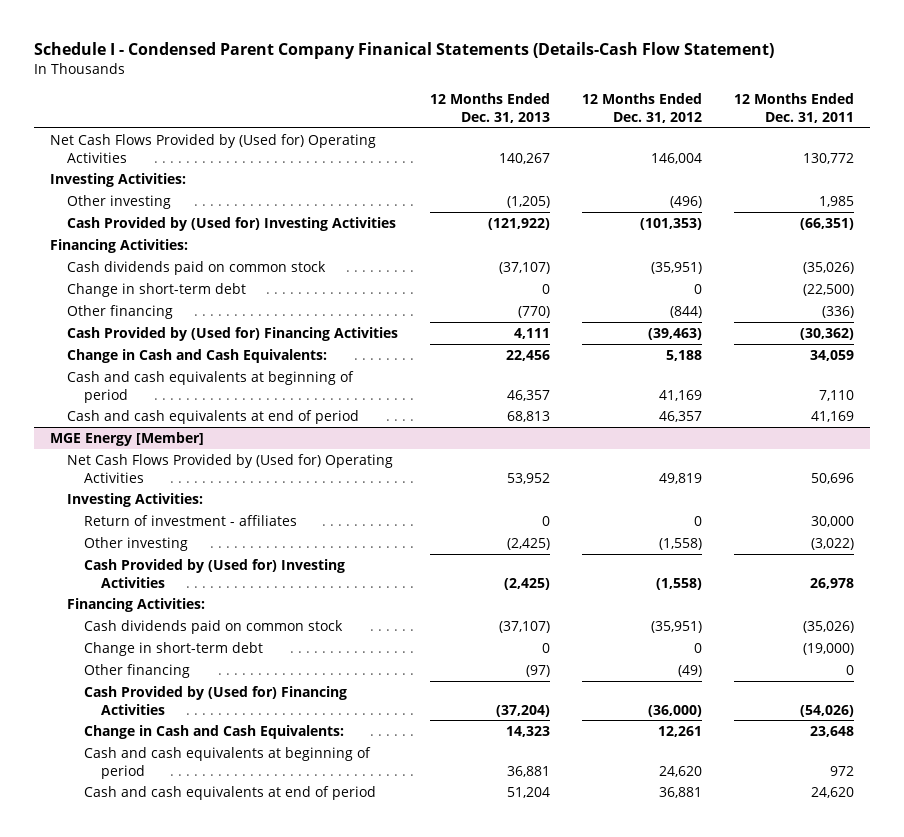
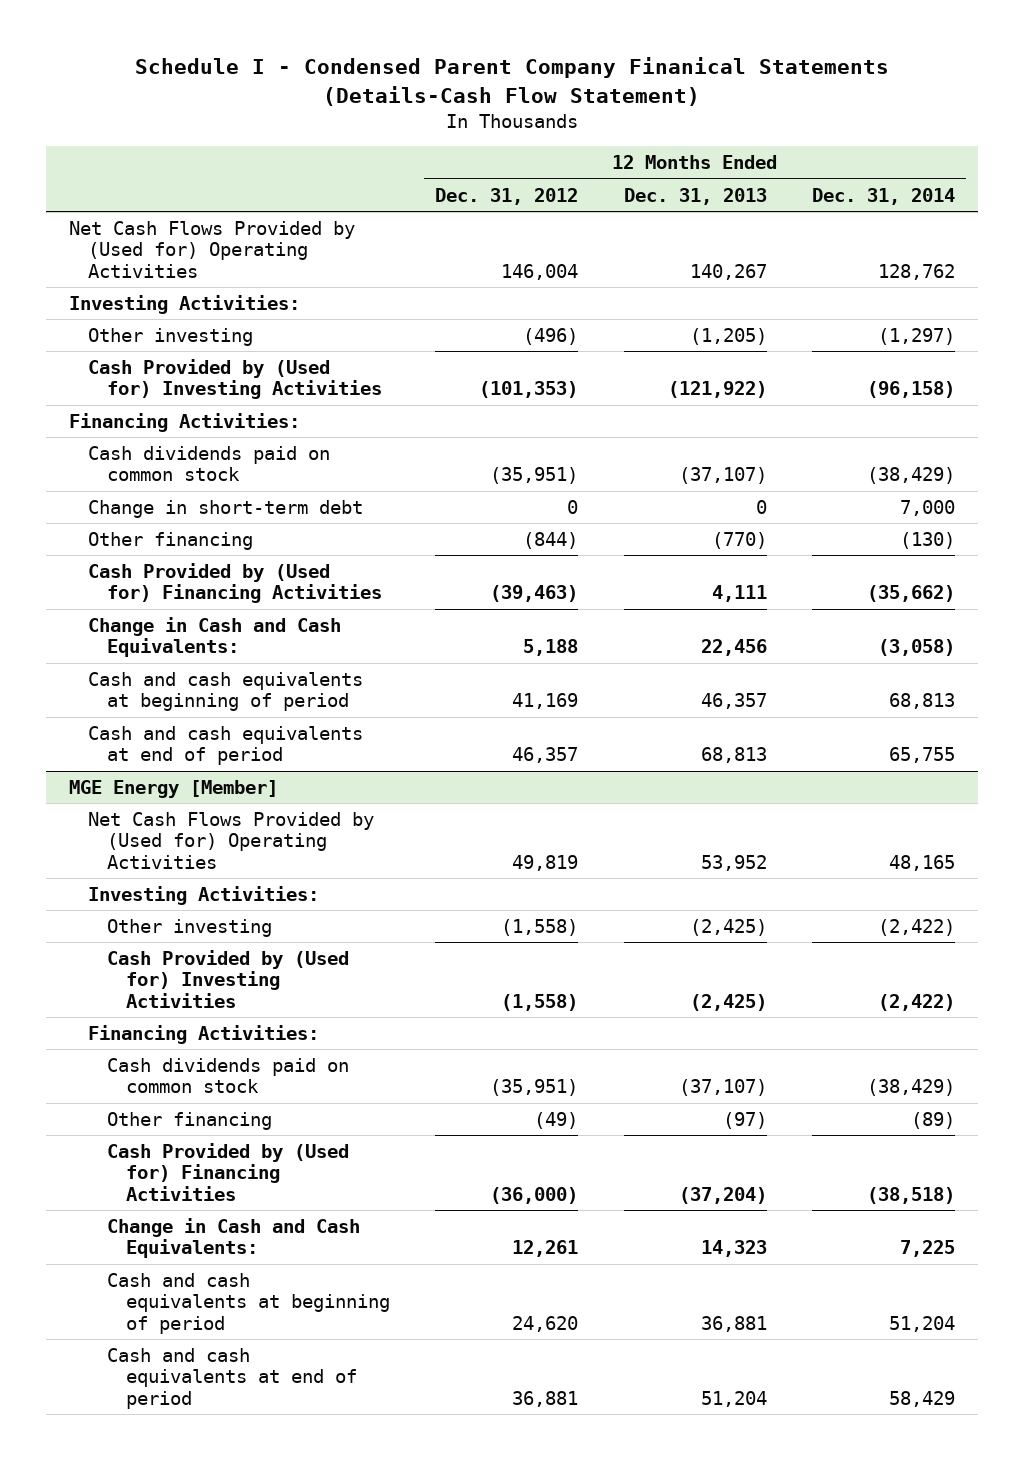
[734,92,855,123] 12 Months Ended Dec. 31, 2011 -> none
none -> [812,187,956,205] Dec. 31, 2014
[84,514,298,526] Return of investment - affiliates -> none
[84,641,264,656] Change in short-term debt -> none

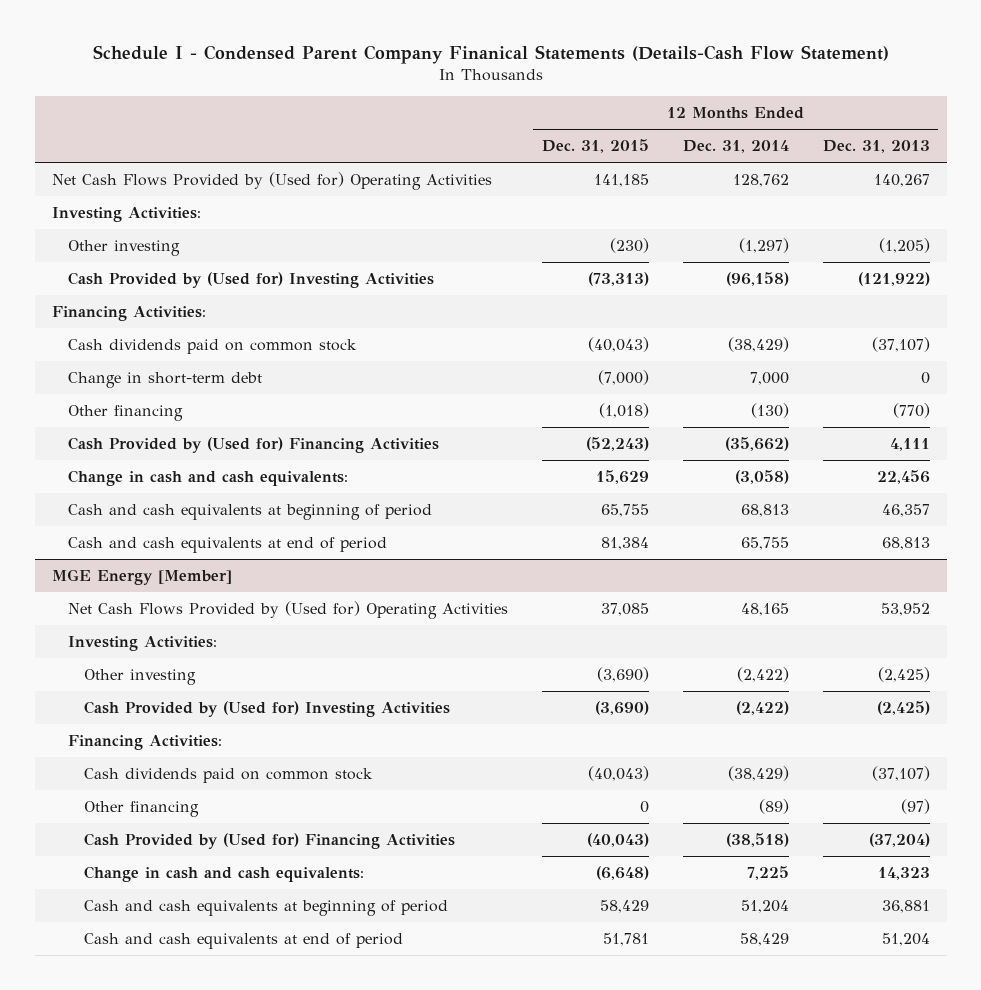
[435,187,579,205] Dec. 31, 2012 -> none
none -> [541,139,649,154] Dec. 31, 2015
[87,616,341,658] Change in Cash and Cash Equivalents: -> [67,469,348,486] Change in cash and cash equivalents:
[106,1217,360,1259] Change in Cash and Cash Equivalents: -> [83,865,364,882] Change in cash and cash equivalents:

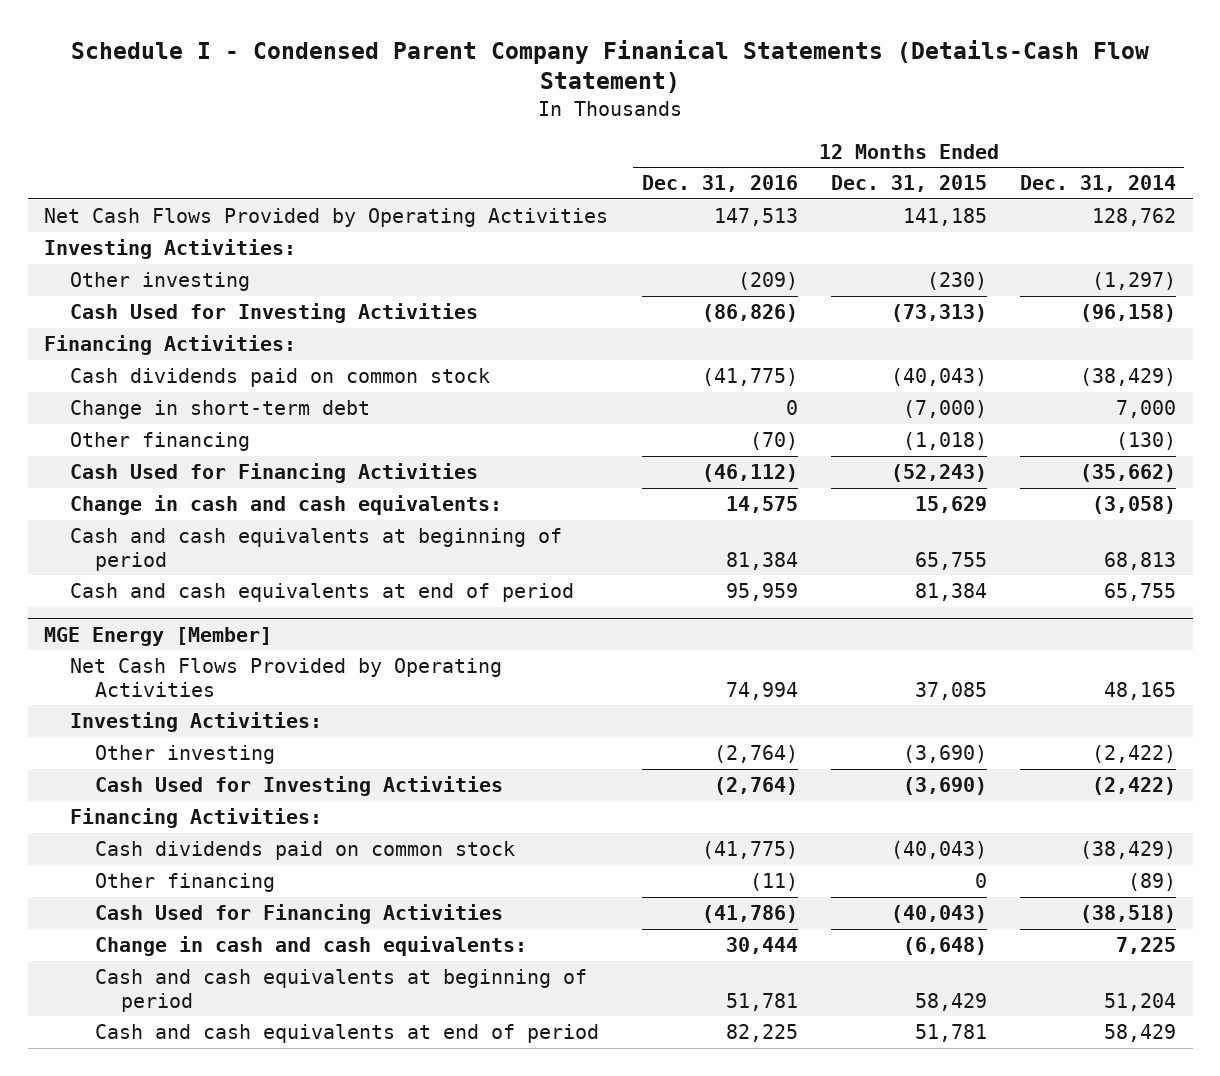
[822,140,930,154] Dec. 31, 2013 -> none
none -> [641,175,798,193] Dec. 31, 2016
[51,171,492,190] Net Cash Flows Provided by (Used for) Operating Activities -> [44,207,609,227] Net Cash Flows Provided by Operating Activities
[67,271,434,288] Cash Provided by (Used for) Investing Activities -> [69,302,478,323] Cash Used for Investing Activities
[67,436,439,453] Cash Provided by (Used for) Financing Activities -> [69,462,478,483] Cash Used for Financing Activities
[67,600,508,619] Net Cash Flows Provided by (Used for) Operating Activities -> [69,657,502,697] Net Cash Flows Provided by Operating Activities
[83,700,450,717] Cash Provided by (Used for) Investing Activities -> [95,775,504,796] Cash Used for Investing Activities
[83,832,455,849] Cash Provided by (Used for) Financing Activities -> [95,903,504,924] Cash Used for Financing Activities

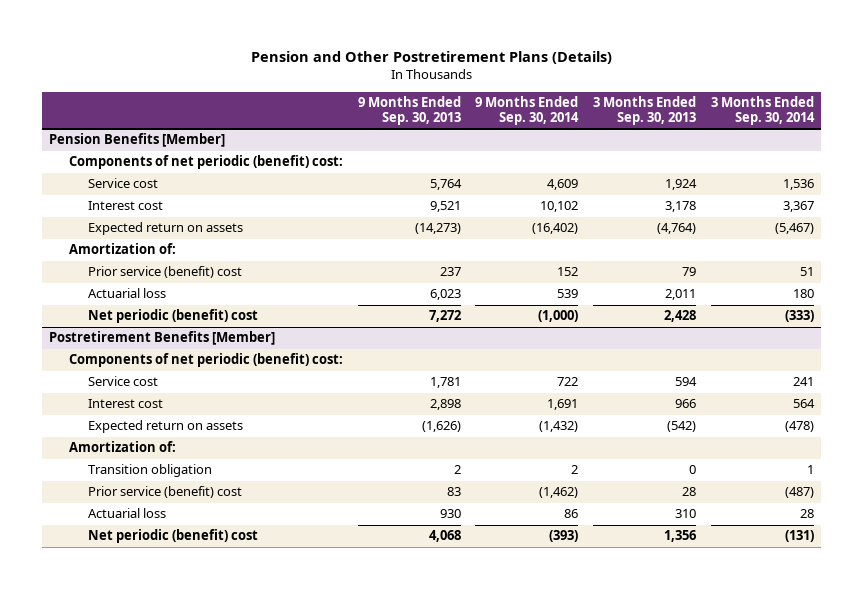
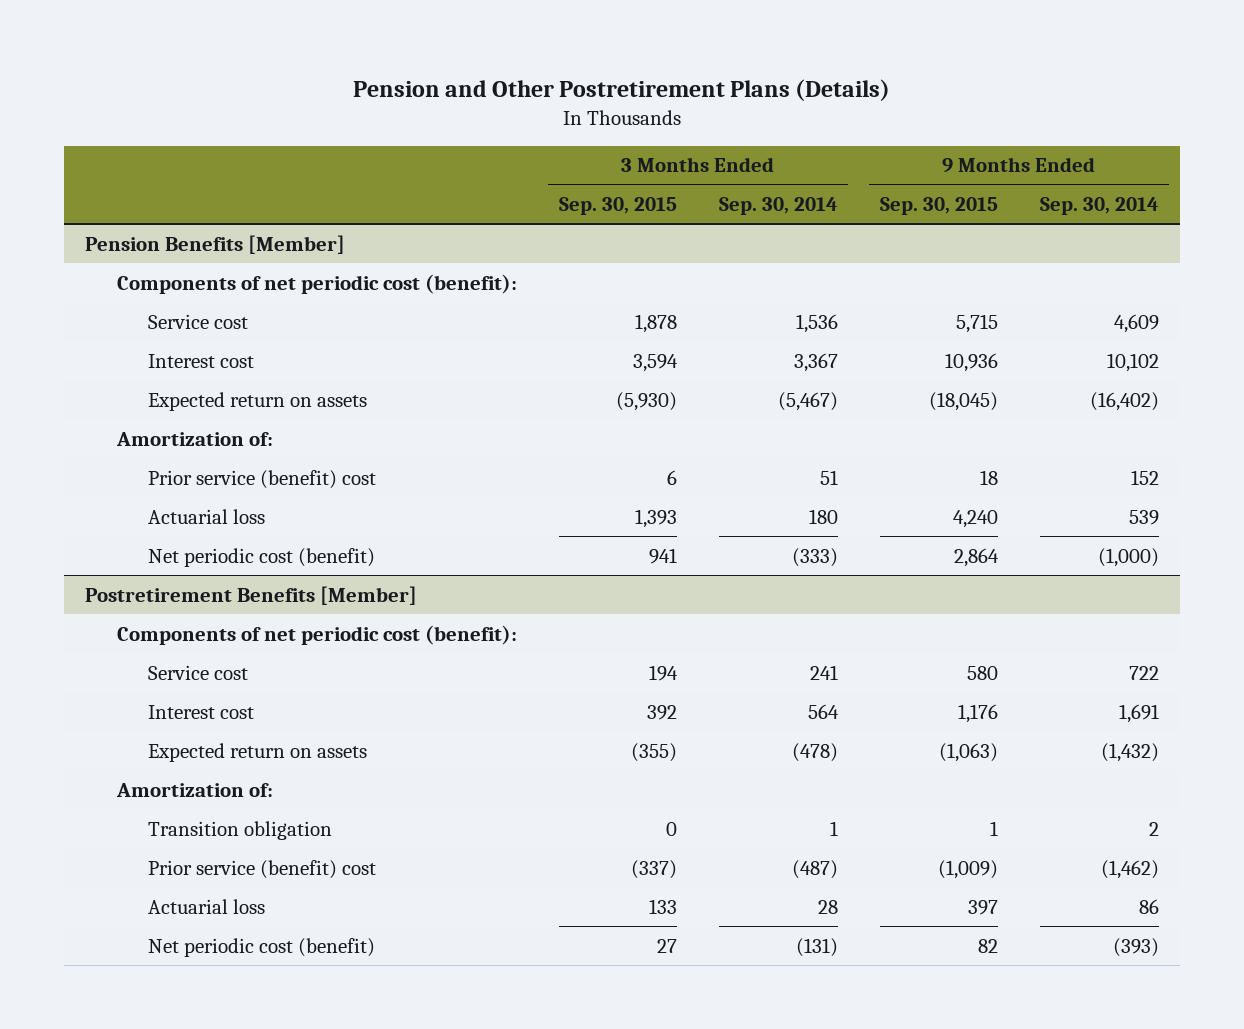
[357,96,461,126] 9 Months Ended Sep. 30, 2013 -> none
[593,96,697,126] 3 Months Ended Sep. 30, 2013 -> none
none -> [558,197,677,216] Sep. 30, 2015
none -> [879,197,998,216] Sep. 30, 2015
[68,155,343,170] Components of net periodic (benefit) cost: -> [116,273,517,294] Components of net periodic cost (benefit):
[88,309,259,324] Net periodic (benefit) cost -> [147,547,375,567] Net periodic cost (benefit)
[68,353,343,368] Components of net periodic (benefit) cost: -> [116,624,517,645] Components of net periodic cost (benefit):
[88,529,259,544] Net periodic (benefit) cost -> [147,937,375,957] Net periodic cost (benefit)

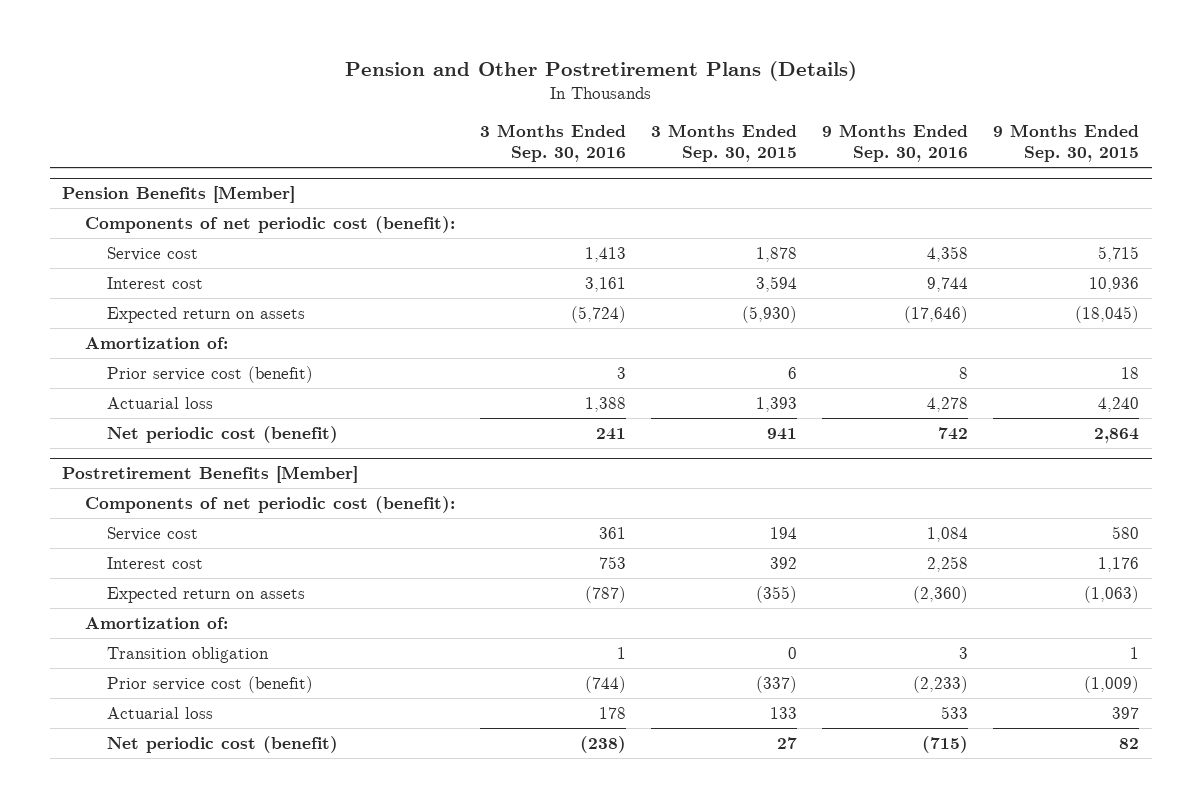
[718,197,838,216] Sep. 30, 2014 -> none
[1039,197,1159,216] Sep. 30, 2014 -> none
none -> [479,123,626,163] 3 Months Ended Sep. 30, 2016
none -> [822,123,969,163] 9 Months Ended Sep. 30, 2016
[147,469,376,489] Prior service (benefit) cost -> [106,365,313,383] Prior service cost (benefit)
[147,859,376,879] Prior service (benefit) cost -> [106,675,313,693] Prior service cost (benefit)

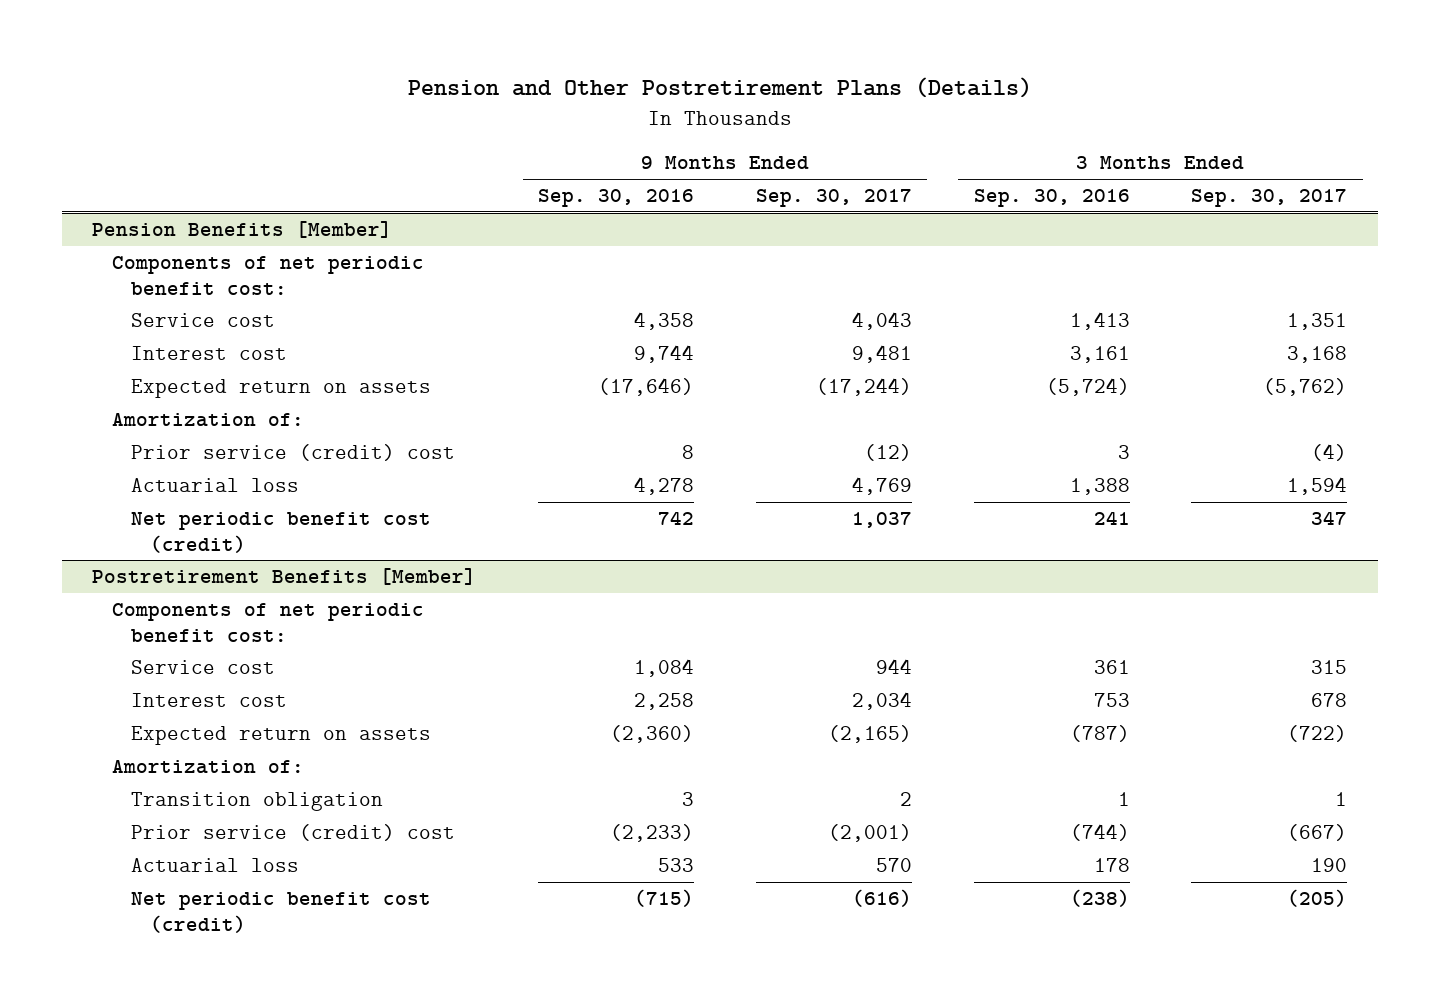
[651,123,798,163] 3 Months Ended Sep. 30, 2015 -> none
[993,123,1140,163] 9 Months Ended Sep. 30, 2015 -> none
none -> [755,188,912,207] Sep. 30, 2017
none -> [1191,188,1348,207] Sep. 30, 2017
[84,215,455,233] Components of net periodic cost (benefit): -> [111,255,424,295] Components of net periodic benefit cost:
[106,365,313,383] Prior service cost (benefit) -> [131,443,456,461] Prior service (credit) cost
[106,425,338,443] Net periodic cost (benefit) -> [131,511,432,553] Net periodic benefit cost (credit)
[84,495,455,513] Components of net periodic cost (benefit): -> [111,602,424,642] Components of net periodic benefit cost:
[106,675,313,693] Prior service cost (benefit) -> [131,823,456,841] Prior service (credit) cost
[106,735,338,753] Net periodic cost (benefit) -> [131,891,432,933] Net periodic benefit cost (credit)

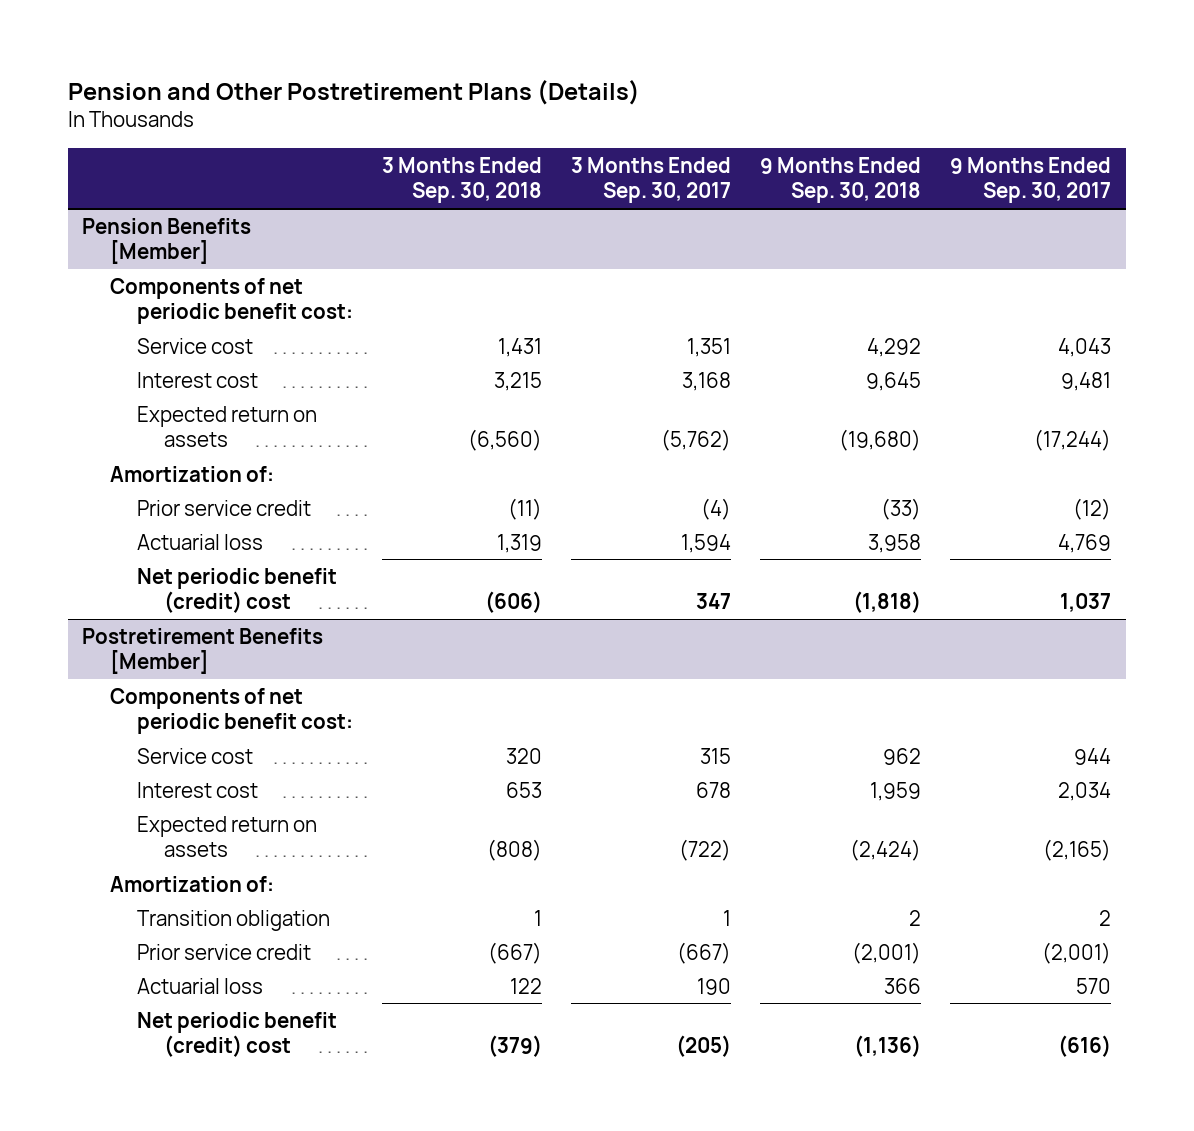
[538,188,695,207] Sep. 30, 2016 -> none
[973,188,1130,207] Sep. 30, 2016 -> none
none -> [382,156,543,204] 3 Months Ended Sep. 30, 2018
none -> [760,156,922,204] 9 Months Ended Sep. 30, 2018
[131,443,456,461] Prior service (credit) cost -> [137,499,312,516] Prior service credit
[131,511,432,553] Net periodic benefit cost (credit) -> [137,567,338,614] Net periodic benefit (credit) cost
[131,823,456,841] Prior service (credit) cost -> [137,943,312,960] Prior service credit
[131,891,432,933] Net periodic benefit cost (credit) -> [137,1011,338,1058] Net periodic benefit (credit) cost

